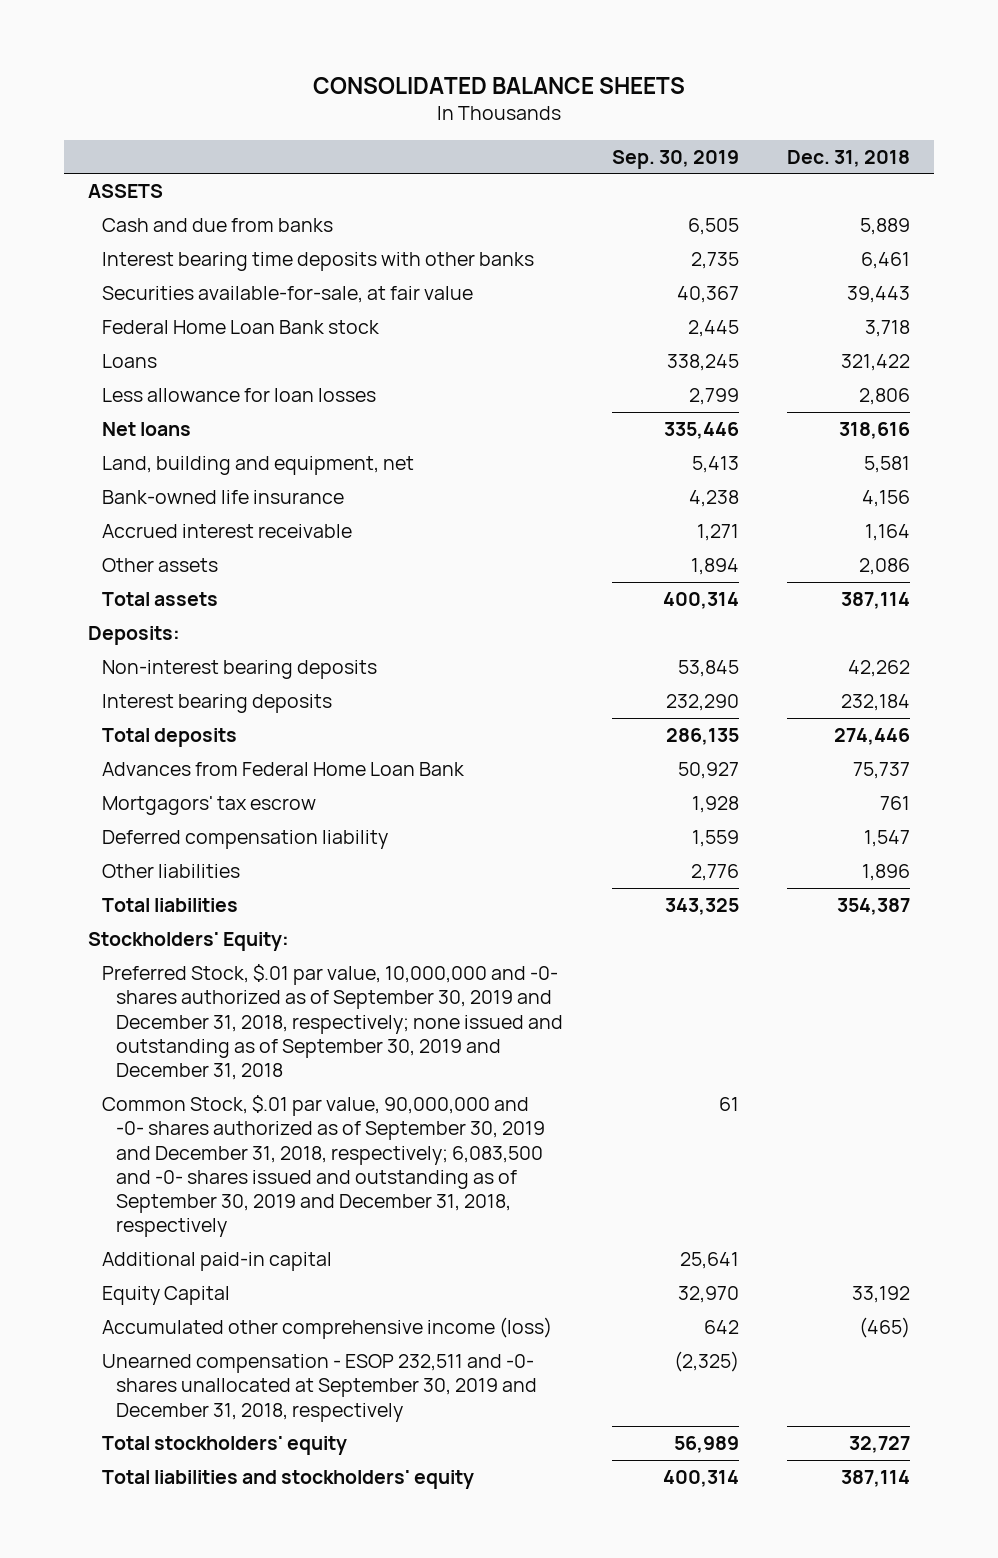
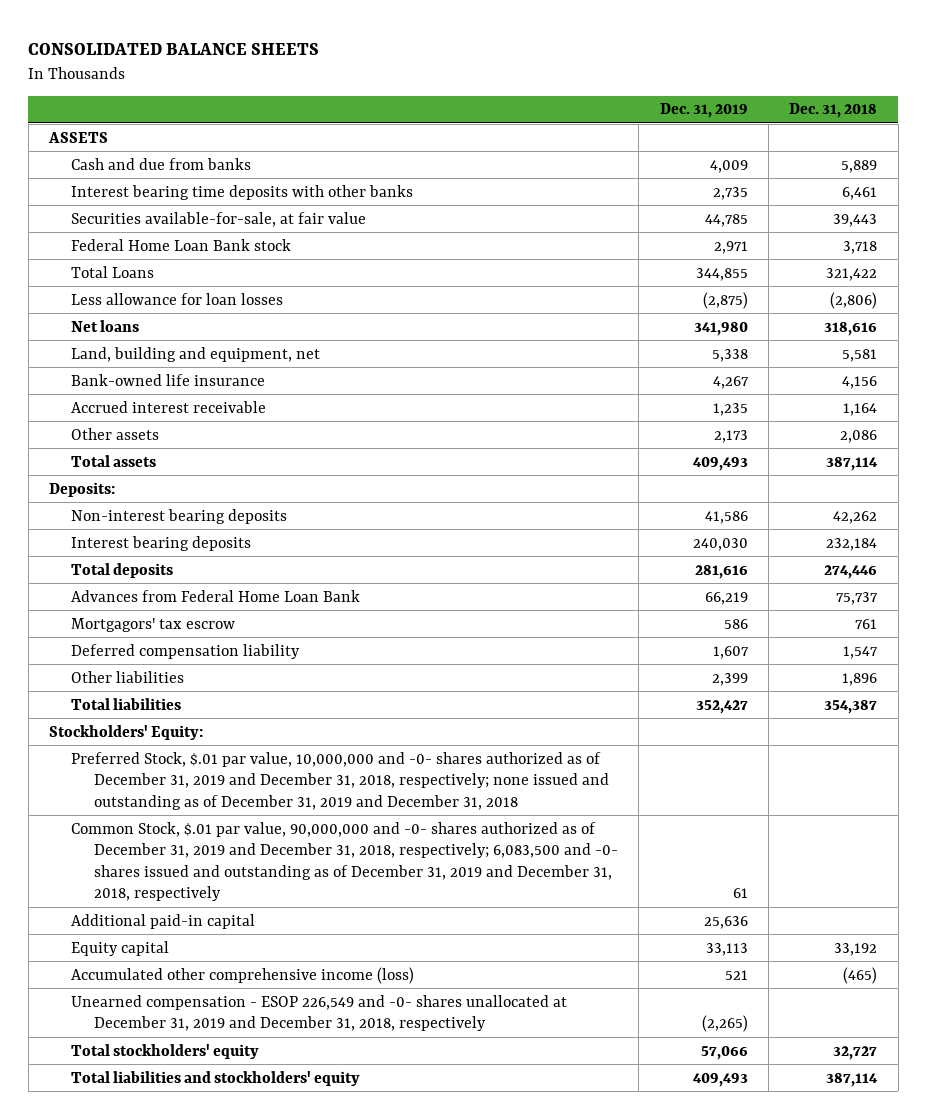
[611,149,739,169] Sep. 30, 2019 -> none
none -> [659,103,748,119] Dec. 31, 2019
[102,353,158,368] Loans -> [71,265,155,278] Total Loans
[858,387,910,405] 2,806 -> [830,291,878,309] (2,806)
[102,963,564,1081] Preferred Stock, $.01 par value, 10,000,000 and -0- shares authorized as of September 30, 2019 and December 31, 2018, respectively; none issued and outstanding as of September 30, 2019 and December 31, 2018 -> [71,751,609,810] Preferred Stock, $.01 par value, 10,000,000 and -0- shares authorized as of December 31, 2019 and December 31, 2018, respectively; none issued and outstanding as of December 31, 2019 and December 31, 2018
[102,1094,546,1238] Common Stock, $.01 par value, 90,000,000 and -0- shares authorized as of September 30, 2019 and December 31, 2018, respectively; 6,083,500 and -0- shares issued and outstanding as of September 30, 2019 and December 31, 2018, respectively -> [71,821,618,902] Common Stock, $.01 par value, 90,000,000 and -0- shares authorized as of December 31, 2019 and December 31, 2018, respectively; 6,083,500 and -0- shares issued and outstanding as of December 31, 2019 and December 31, 2018, respectively
[102,1285,231,1305] Equity Capital -> [71,940,170,956] Equity capital
[102,1353,538,1422] Unearned compensation - ESOP 232,511 and -0- shares unallocated at September 30, 2019 and December 31, 2018, respectively -> [71,994,568,1032] Unearned compensation - ESOP 226,549 and -0- shares unallocated at December 31, 2019 and December 31, 2018, respectively

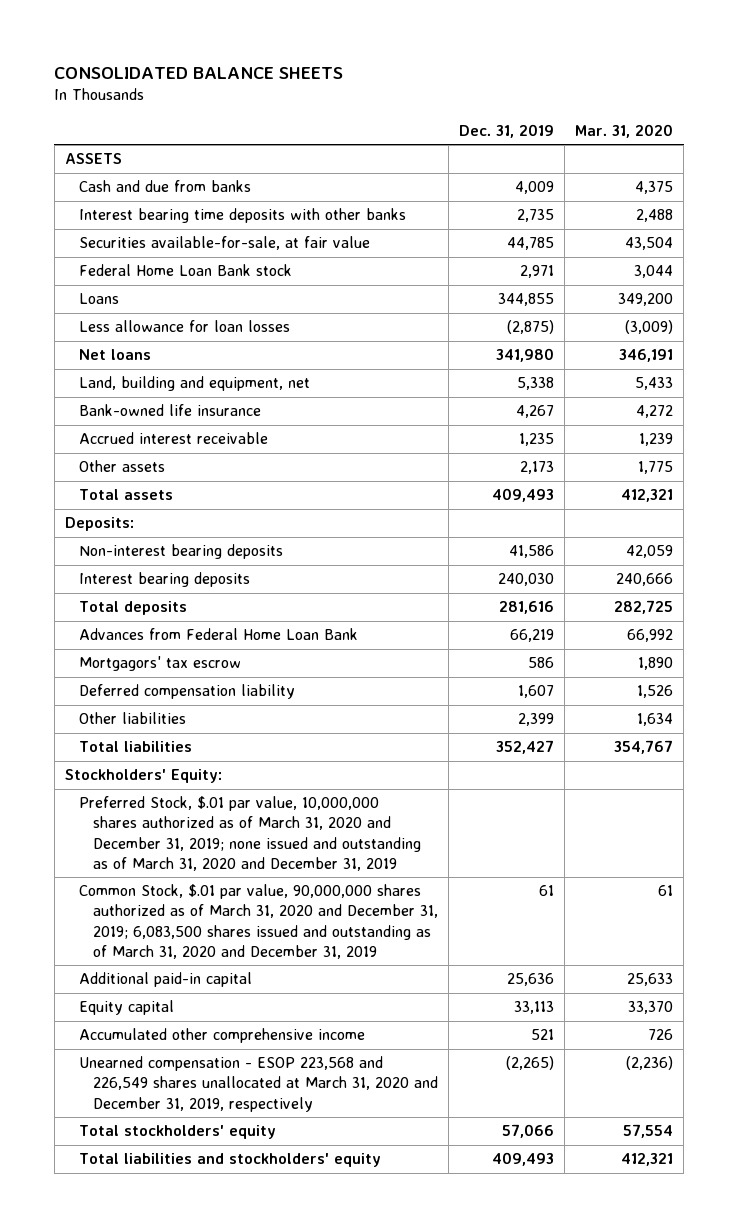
[789,103,878,119] Dec. 31, 2018 -> none
none -> [575,123,674,138] Mar. 31, 2020
[71,265,155,278] Total Loans -> [79,293,120,305] Loans
[71,751,609,810] Preferred Stock, $.01 par value, 10,000,000 and -0- shares authorized as of December 31, 2019 and December 31, 2018, respectively; none issued and outstanding as of December 31, 2019 and December 31, 2018 -> [79,796,422,871] Preferred Stock, $.01 par value, 10,000,000 shares authorized as of March 31, 2020 and December 31, 2019; none issued and outstanding as of March 31, 2020 and December 31, 2019
[71,821,618,902] Common Stock, $.01 par value, 90,000,000 and -0- shares authorized as of December 31, 2019 and December 31, 2018, respectively; 6,083,500 and -0- shares issued and outstanding as of December 31, 2019 and December 31, 2018, respectively -> [79,884,439,959] Common Stock, $.01 par value, 90,000,000 shares authorized as of March 31, 2020 and December 31, 2019; 6,083,500 shares issued and outstanding as of March 31, 2020 and December 31, 2019
[71,966,415,984] Accumulated other comprehensive income (loss) -> [79,1028,366,1044] Accumulated other comprehensive income
[71,994,568,1032] Unearned compensation - ESOP 226,549 and -0- shares unallocated at December 31, 2019 and December 31, 2018, respectively -> [79,1056,439,1112] Unearned compensation - ESOP 223,568 and 226,549 shares unallocated at March 31, 2020 and December 31, 2019, respectively

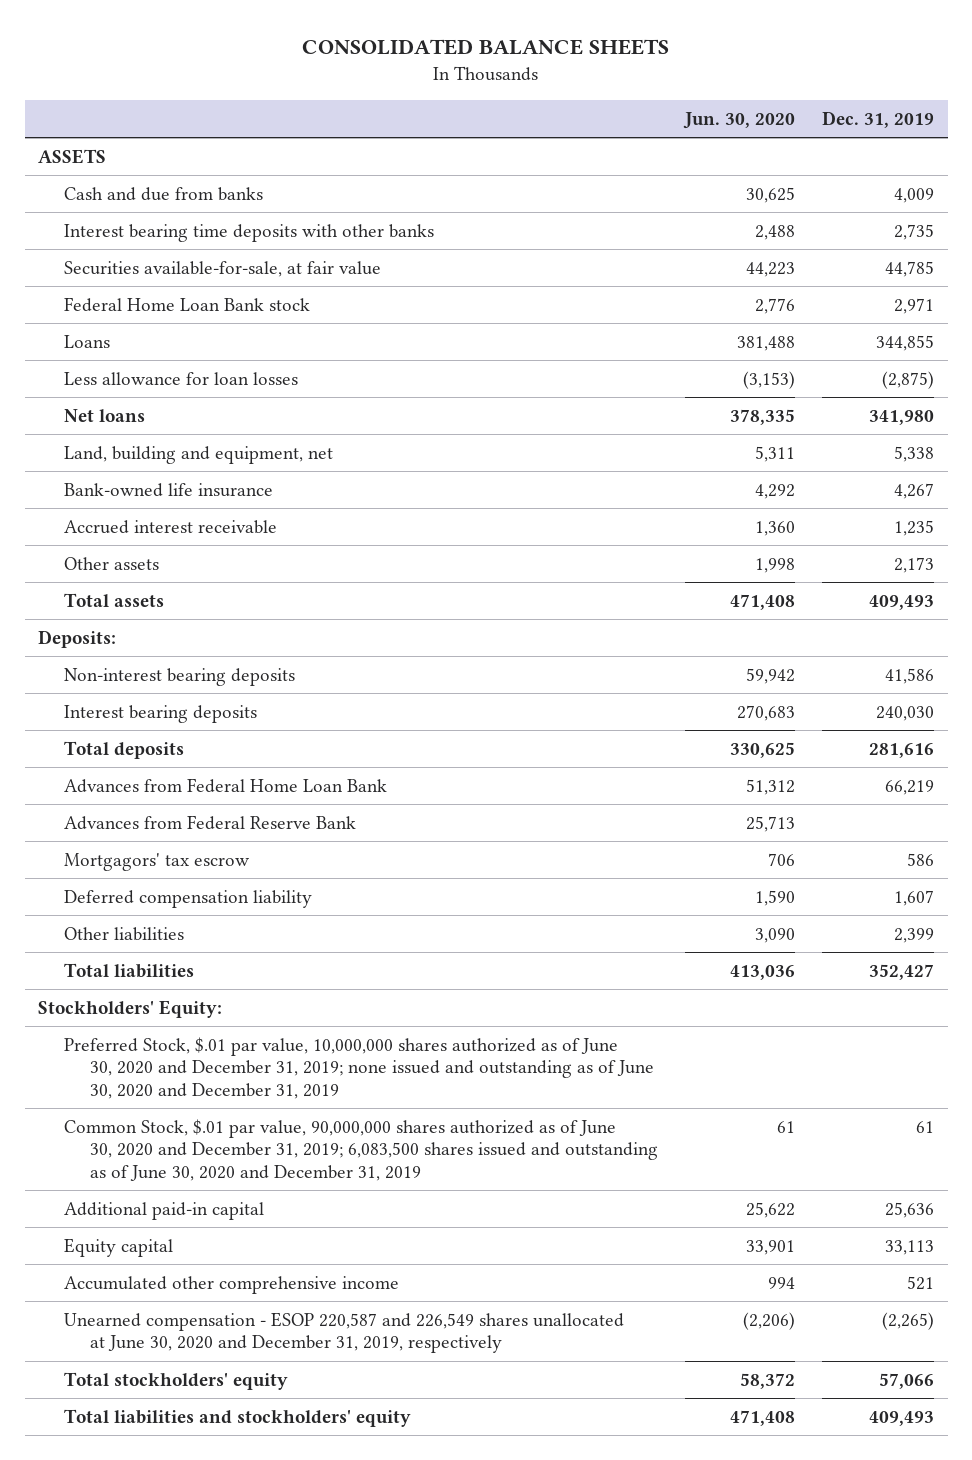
[575,123,674,138] Mar. 31, 2020 -> none
none -> [683,111,796,129] Jun. 30, 2020
none -> [64,814,357,830] Advances from Federal Reserve Bank
[79,796,422,871] Preferred Stock, $.01 par value, 10,000,000 shares authorized as of March 31, 2020 and December 31, 2019; none issued and outstanding as of March 31, 2020 and December 31, 2019 -> [64,1036,655,1099] Preferred Stock, $.01 par value, 10,000,000 shares authorized as of June 30, 2020 and December 31, 2019; none issued and outstanding as of June 30, 2020 and December 31, 2019
[79,884,439,959] Common Stock, $.01 par value, 90,000,000 shares authorized as of March 31, 2020 and December 31, 2019; 6,083,500 shares issued and outstanding as of March 31, 2020 and December 31, 2019 -> [64,1118,659,1181] Common Stock, $.01 par value, 90,000,000 shares authorized as of June 30, 2020 and December 31, 2019; 6,083,500 shares issued and outstanding as of June 30, 2020 and December 31, 2019
[79,1056,439,1112] Unearned compensation - ESOP 223,568 and 226,549 shares unallocated at March 31, 2020 and December 31, 2019, respectively -> [64,1311,625,1354] Unearned compensation - ESOP 220,587 and 226,549 shares unallocated at June 30, 2020 and December 31, 2019, respectively

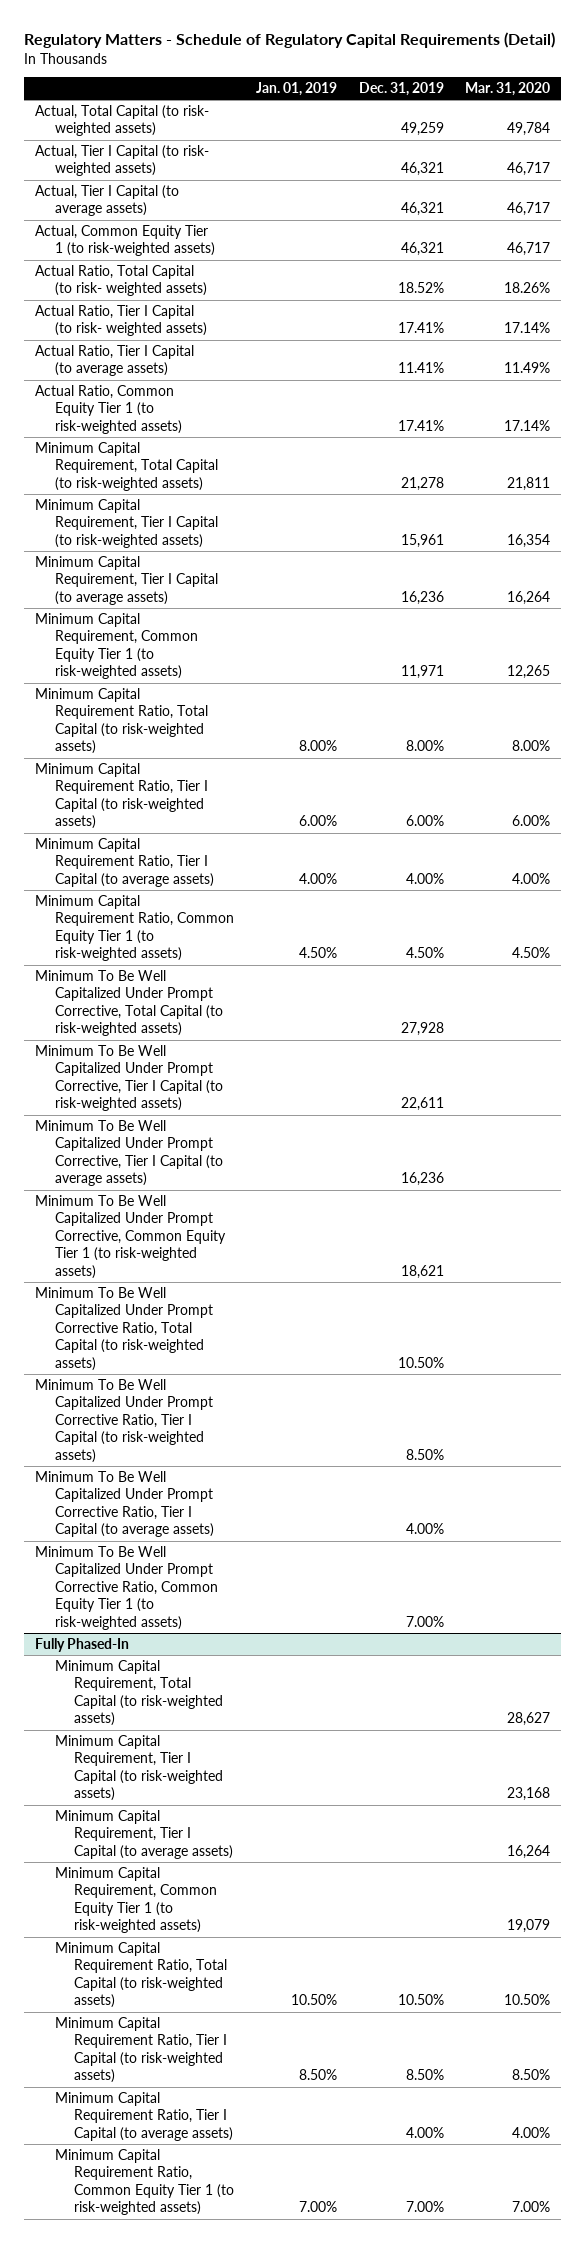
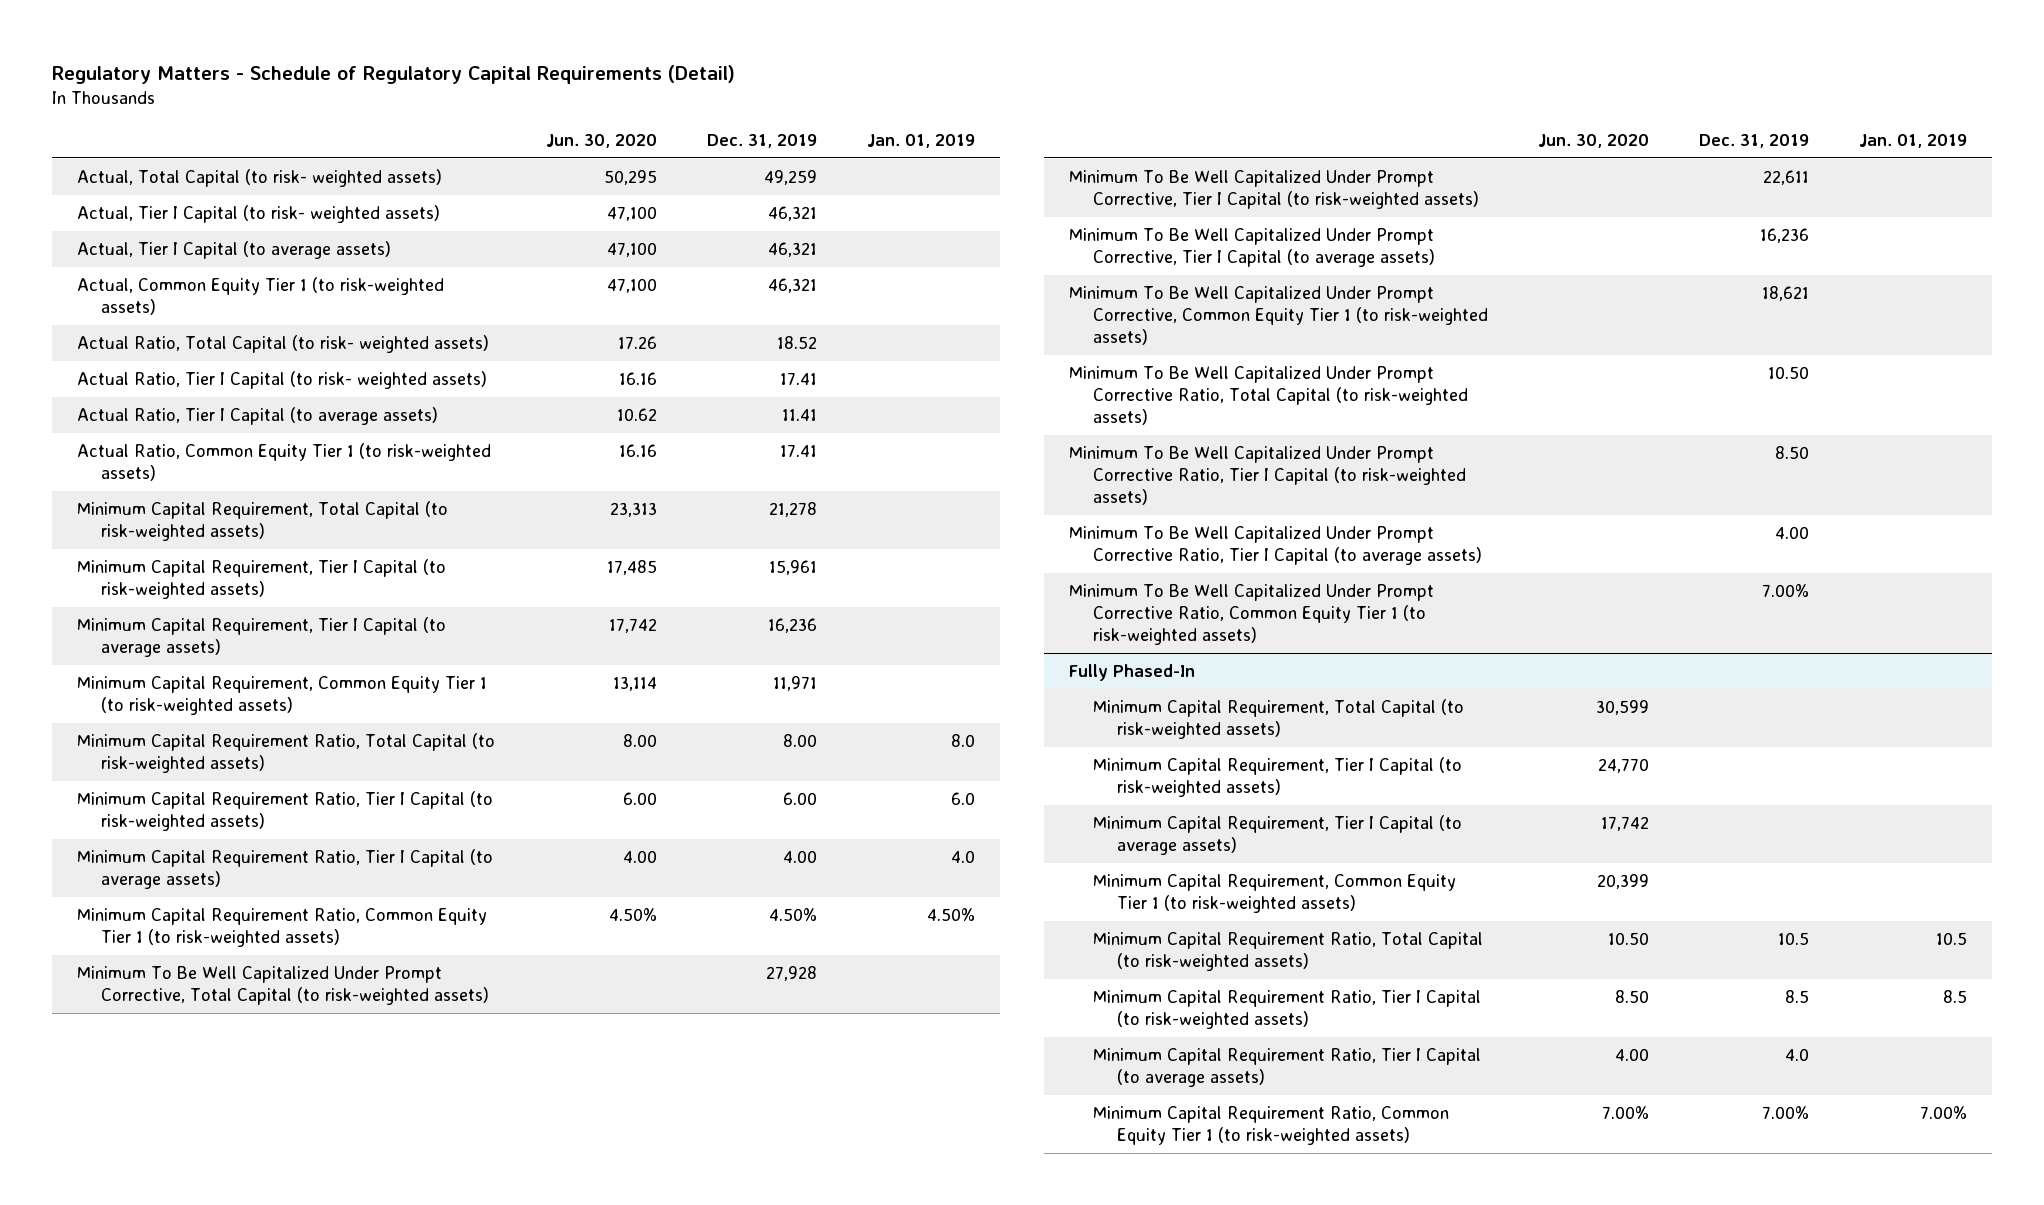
[465,82,551,97] Mar. 31, 2020 -> none
none -> [545,133,657,148] Jun. 30, 2020
[397,282,444,294] 18.52% -> [776,336,817,350] 18.52
[397,322,444,334] 17.41% -> [779,372,817,386] 17.41
[397,362,444,374] 11.41% -> [781,409,817,422] 11.41
[397,419,444,431] 17.41% -> [779,444,817,458] 17.41
[298,740,337,752] 8.00% -> [950,734,975,748] 8.0
[405,740,444,752] 8.00% -> [782,734,817,748] 8.00
[298,815,337,827] 6.00% -> [950,792,975,806] 6.0
[405,815,444,827] 6.00% -> [782,792,817,806] 6.00
[298,872,337,884] 4.00% -> [950,850,975,864] 4.0
[405,872,444,884] 4.00% -> [782,850,817,864] 4.00
[397,1356,444,1368] 10.50% -> [1768,366,1810,380] 10.50
[405,1448,444,1460] 8.50% -> [1775,446,1810,460] 8.50
[405,1523,444,1535] 4.00% -> [1775,526,1810,540] 4.00
[290,1994,337,2006] 10.50% -> [1936,932,1968,946] 10.5
[397,1994,444,2006] 10.50% -> [1778,932,1810,946] 10.5
[298,2069,337,2081] 8.50% -> [1943,990,1968,1004] 8.5
[405,2069,444,2081] 8.50% -> [1785,990,1810,1004] 8.5
[405,2126,444,2138] 4.00% -> [1785,1048,1810,1062] 4.0

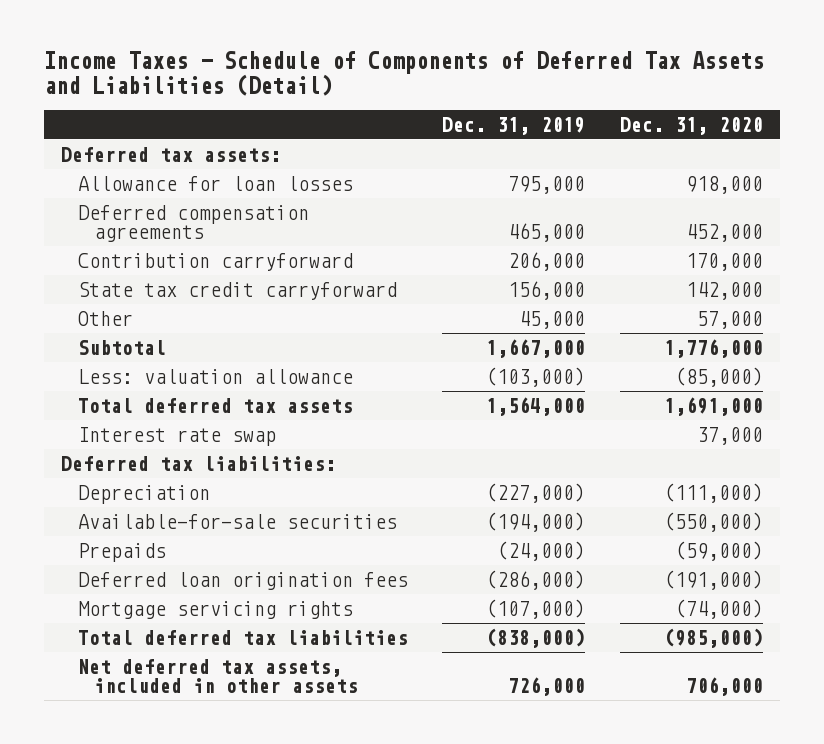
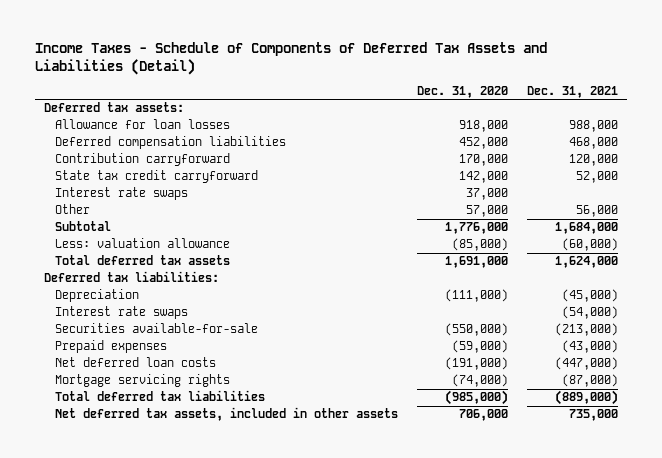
[442,116,586,135] Dec. 31, 2019 -> none
none -> [526,85,618,98] Dec. 31, 2021
[77,204,309,242] Deferred compensation agreements -> [55,136,287,150] Deferred compensation liabilities
none -> [55,187,189,201] Interest rate swaps
[77,426,276,446] Interest rate swap -> none
none -> [55,306,189,320] Interest rate swaps
[77,513,397,529] Available-for-sale securities -> [55,323,259,334] Securities available-for-sale
[77,542,166,562] Prepaids -> [55,340,168,354] Prepaid expenses
[77,571,408,590] Deferred loan origination fees -> [55,357,217,368] Net deferred loan costs

